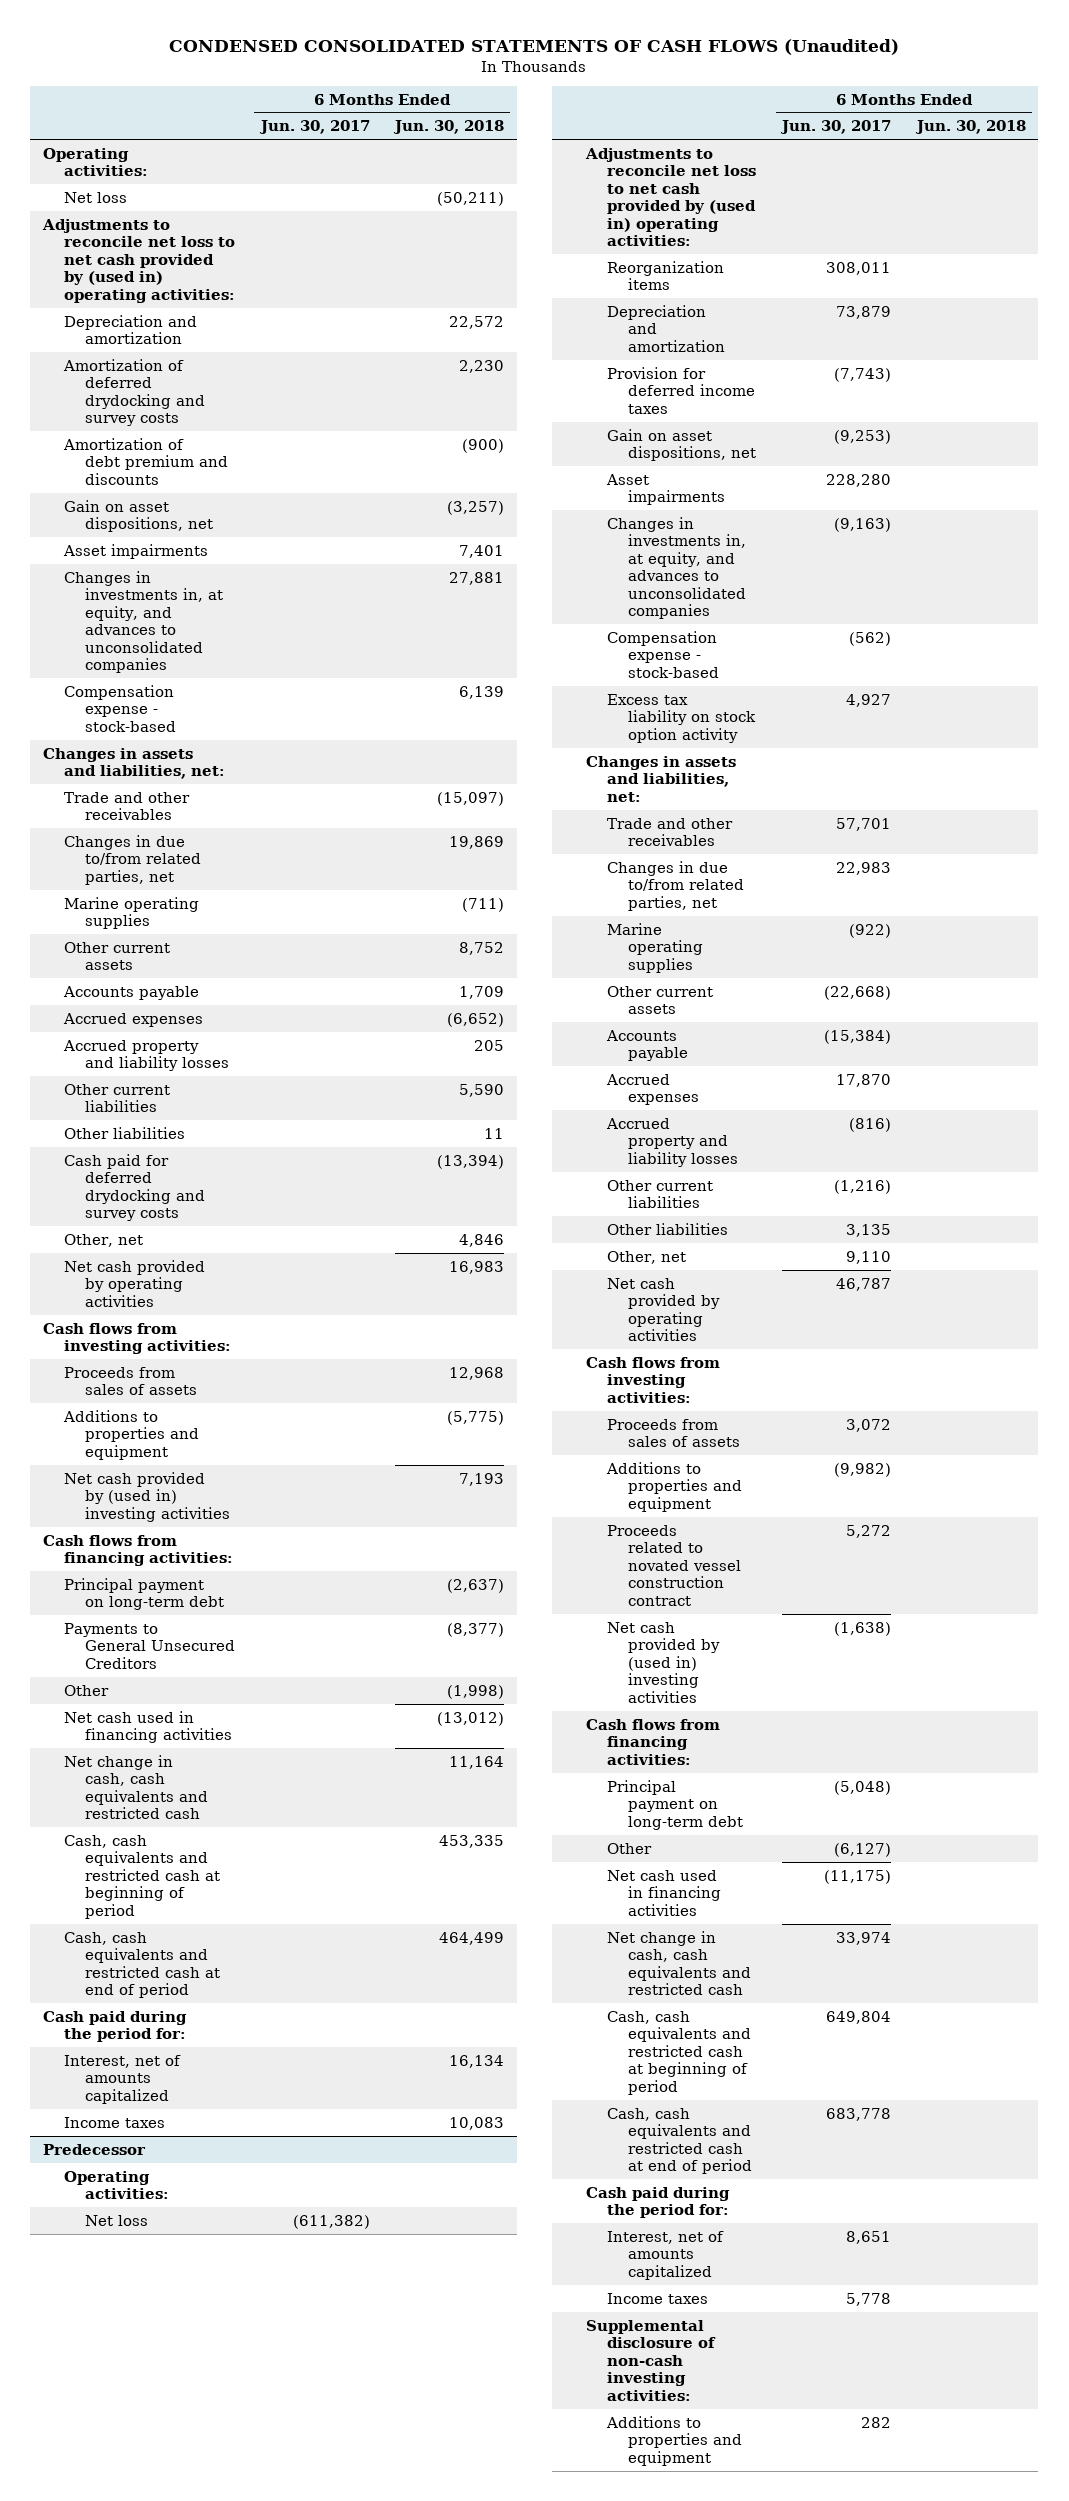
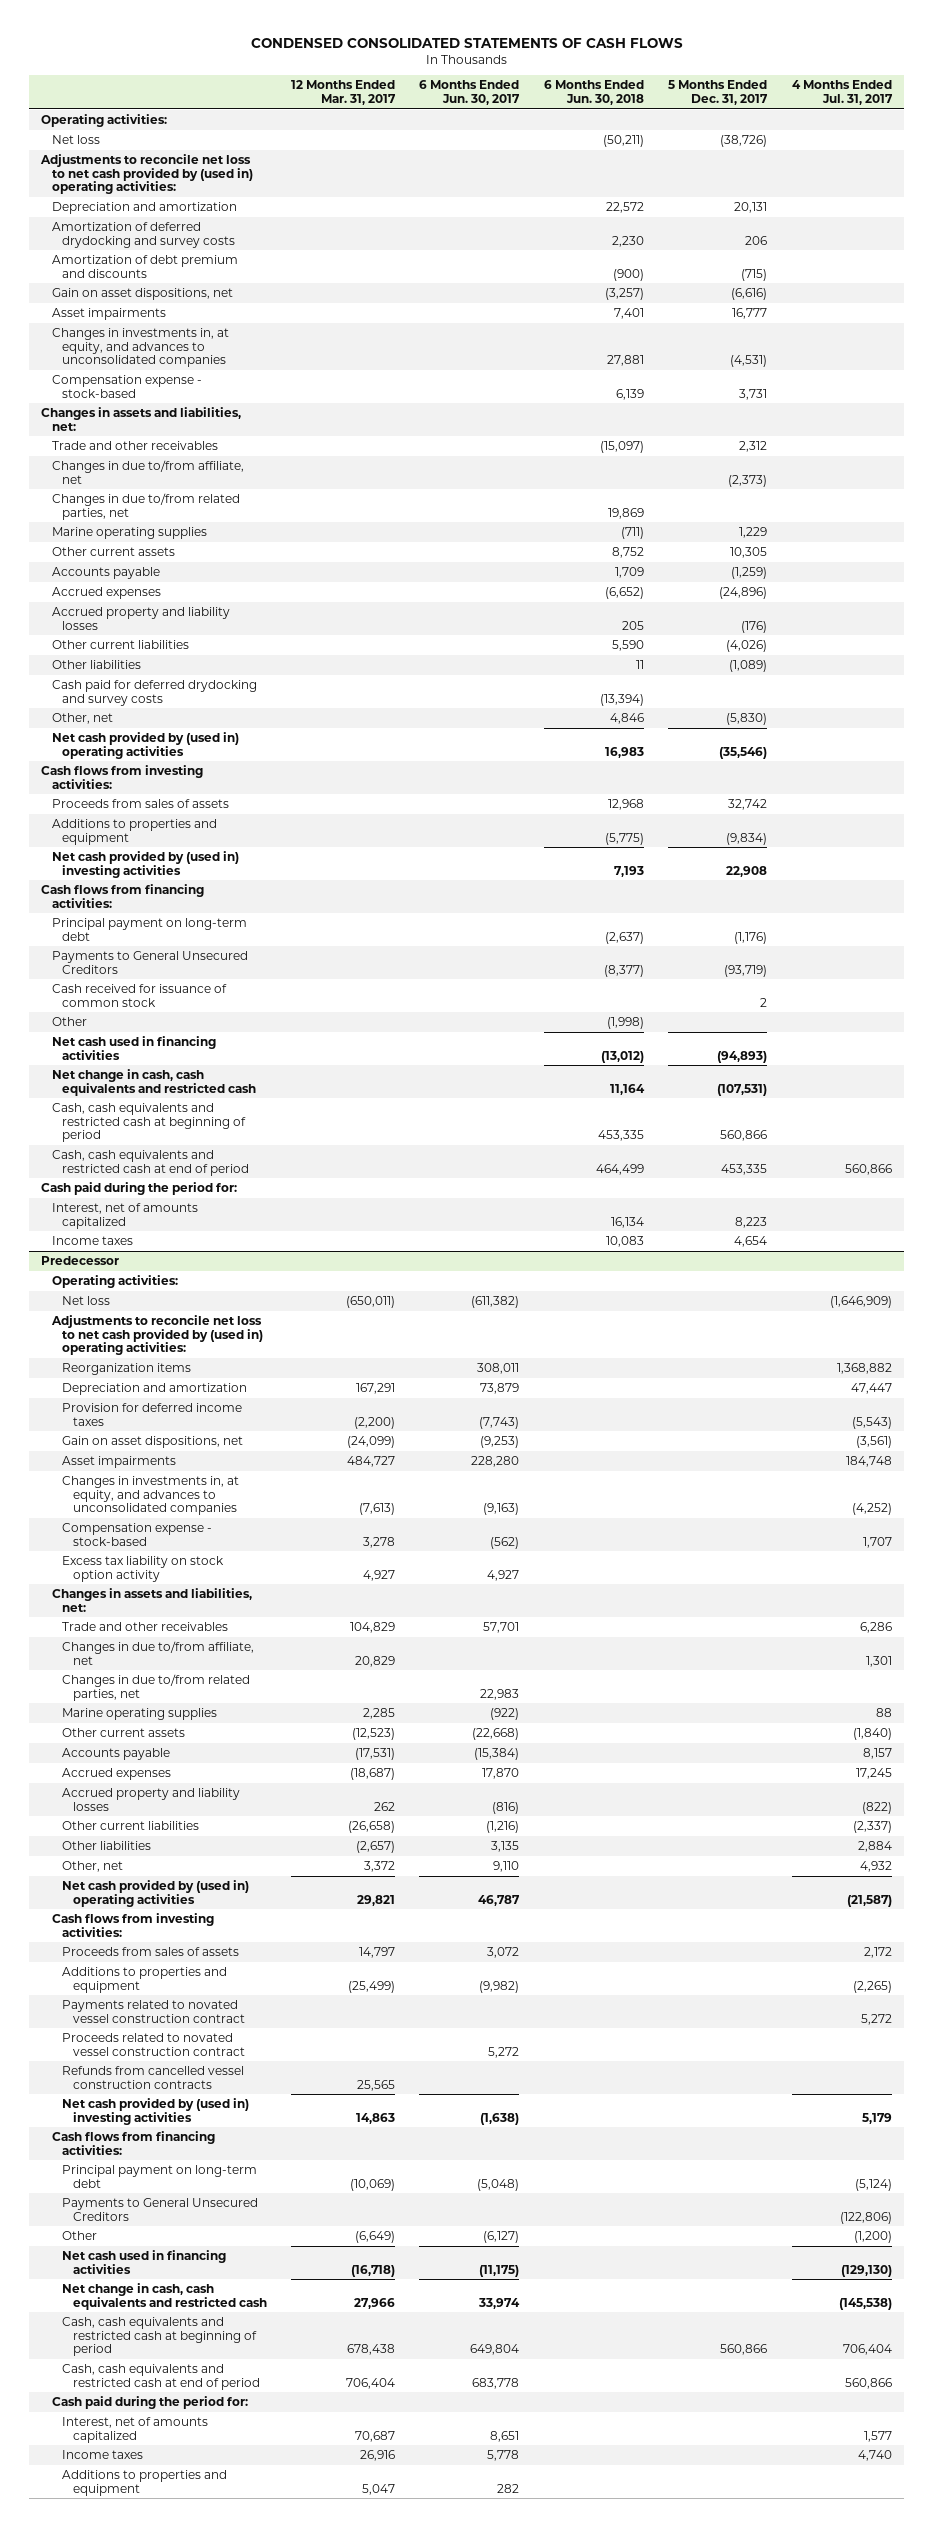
[169,39,900,56] CONDENSED CONSOLIDATED STATEMENTS OF CASH FLOWS (Unaudited) -> [250,37,683,48] CONDENSED CONSOLIDATED STATEMENTS OF CASH FLOWS
none -> [291,80,397,106] 12 Months Ended Mar. 31, 2017
none -> [668,80,769,106] 5 Months Ended Dec. 31, 2017
none -> [791,80,893,106] 4 Months Ended Jul. 31, 2017
none -> [51,460,244,484] Changes in due to/from affiliate, net
[64,1259,206,1307] Net cash provided by operating activities -> [51,732,239,759] Net cash provided by (used in) operating activities
none -> [51,984,227,1007] Cash received for issuance of common stock
none -> [62,1641,255,1665] Changes in due to/from affiliate, net
[607,1277,721,1342] Net cash provided by operating activities -> [62,1880,250,1907] Net cash provided by (used in) operating activities
none -> [62,2000,245,2023] Payments related to novated vessel construction contract
none -> [62,2066,245,2089] Refunds from cancelled vessel construction contracts
none -> [62,2198,259,2221] Payments to General Unsecured Creditors
[586,2319,717,2401] Supplemental disclosure of non-cash investing activities: -> none

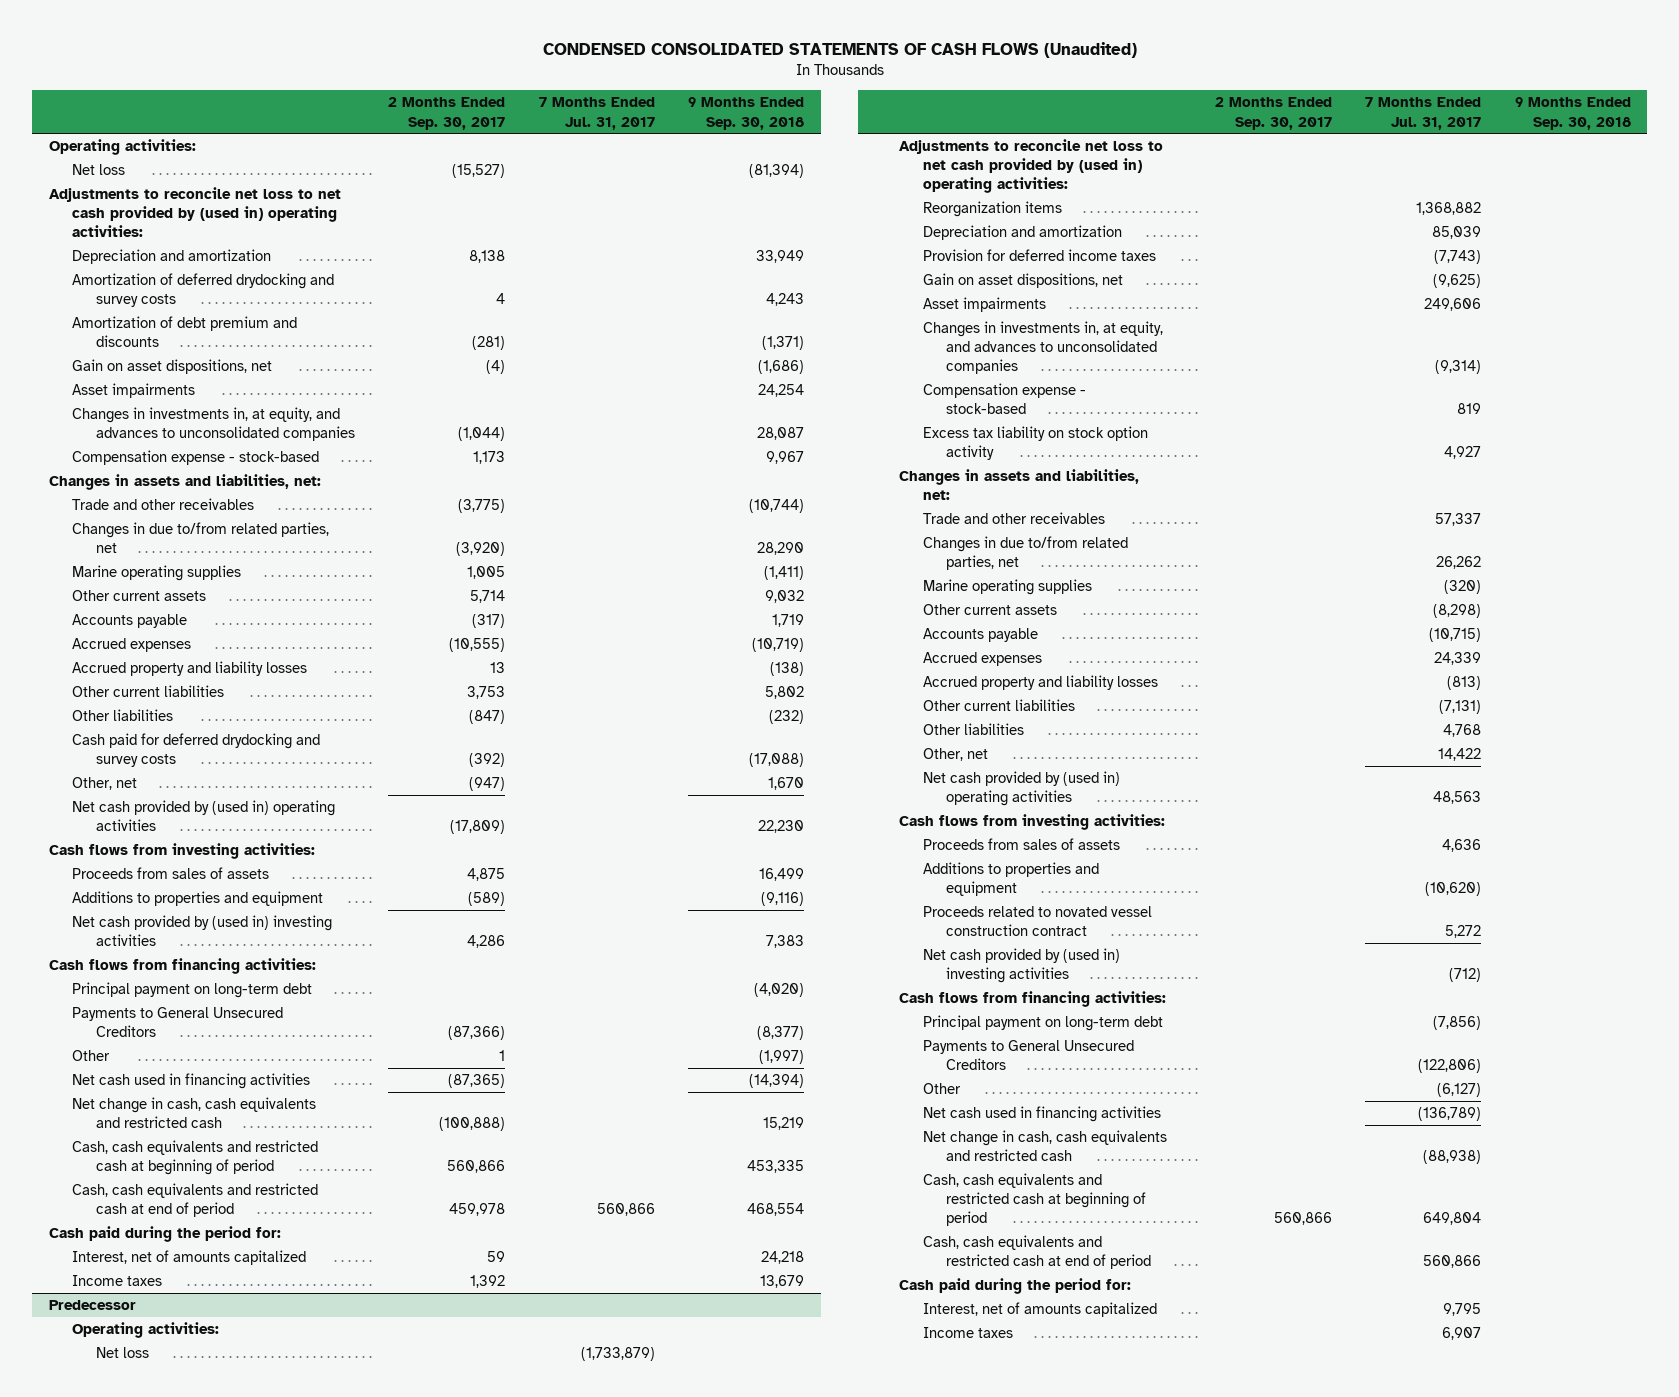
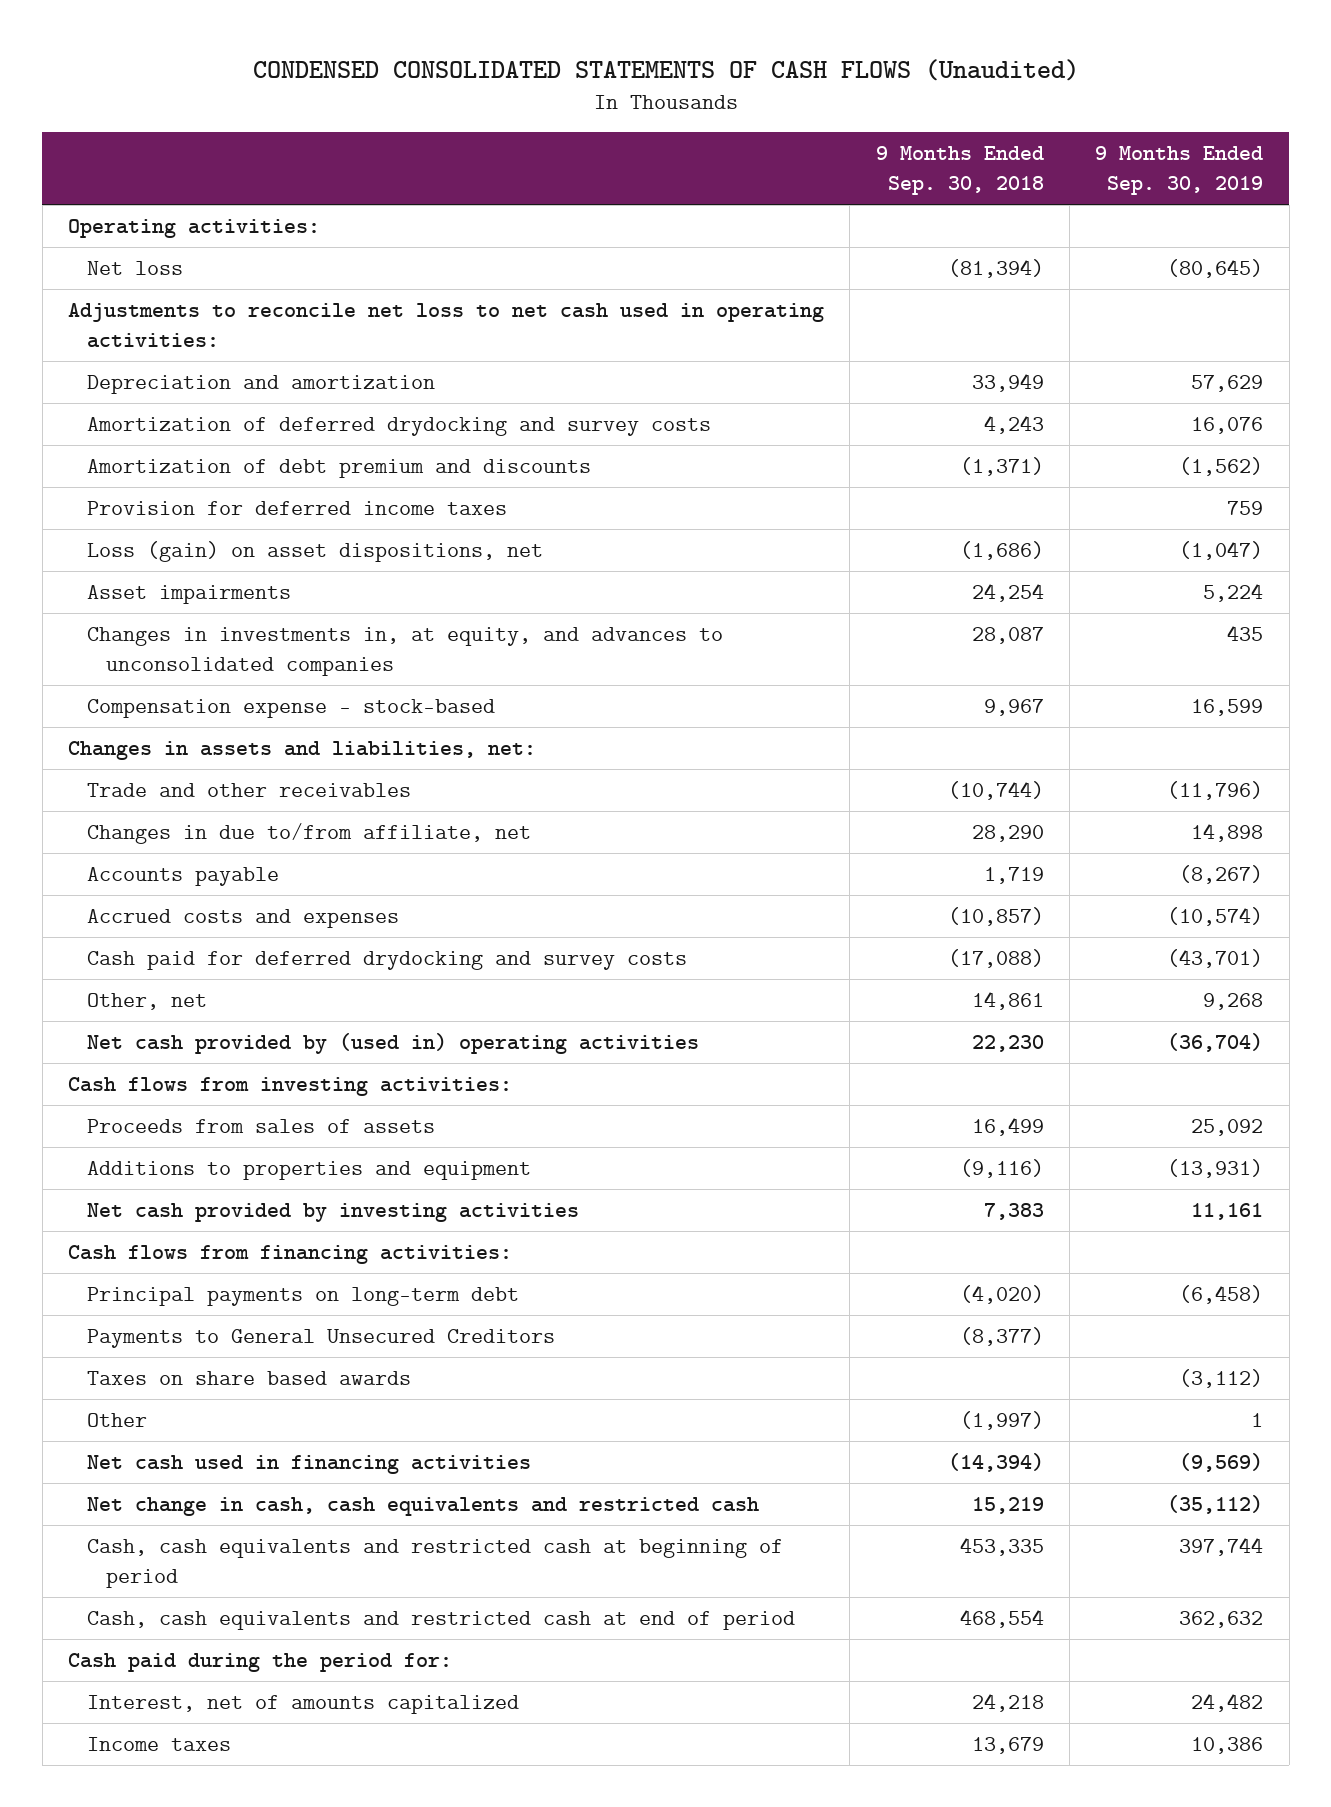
[388,97,506,130] 2 Months Ended Sep. 30, 2017 -> none
[538,97,655,130] 7 Months Ended Jul. 31, 2017 -> none
none -> [1095,146,1264,196] 9 Months Ended Sep. 30, 2019
[48,186,341,238] Adjustments to reconcile net loss to net cash provided by (used in) operating activities: -> [67,303,824,348] Adjustments to reconcile net loss to net cash used in operating activities:
none -> [86,501,507,516] Provision for deferred income taxes
[72,358,273,374] Gain on asset dispositions, net -> [86,541,543,563] Loss (gain) on asset dispositions, net
[72,564,242,581] Marine operating supplies -> none
[72,589,207,601] Other current assets -> none
[72,521,330,554] Changes in due to/from related parties, net -> [86,823,531,845] Changes in due to/from affiliate, net
[72,660,308,676] Accrued property and liability losses -> none
[72,684,225,697] Other current liabilities -> none
[72,708,174,721] Other liabilities -> none
[72,637,192,652] Accrued expenses -> [86,909,399,929] Accrued costs and expenses
[752,637,805,652] (10,719) -> [947,907,1044,927] (10,857)
[768,776,805,790] 1,670 -> [971,991,1044,1011] 14,861
[72,914,333,947] Net cash provided by (used in) investing activities -> [86,1203,579,1223] Net cash provided by investing activities
[72,981,313,998] Principal payment on long-term debt -> [86,1287,519,1307] Principal payments on long-term debt
none -> [86,1371,411,1386] Taxes on share based awards
[48,1299,136,1310] Predecessor -> none
[72,1321,220,1338] Operating activities: -> none
[96,1346,150,1358] Net loss -> none
[898,138,1163,194] Adjustments to reconcile net loss to net cash provided by (used in) operating activities: -> none
[922,200,1062,217] Reorganization items -> none
[922,224,1122,240] Depreciation and amortization -> none
[922,248,1156,261] Provision for deferred income taxes -> none
[922,272,1123,288] Gain on asset dispositions, net -> none
[922,296,1046,312] Asset impairments -> none
[922,320,1163,375] Changes in investments in, at equity, and advances to unconsolidated companies -> none
[922,382,1086,415] Compensation expense - stock-based -> none
[922,425,1148,461] Excess tax liability on stock option activity -> none
[898,468,1139,501] Changes in assets and liabilities, net: -> none
[922,511,1105,524] Trade and other receivables -> none
[922,535,1128,571] Changes in due to/from related parties, net -> none
[922,578,1092,595] Marine operating supplies -> none
[922,603,1057,615] Other current assets -> none
[922,627,1038,642] Accounts payable -> none
[922,651,1042,666] Accrued expenses -> none
[922,674,1158,690] Accrued property and liability losses -> none
[922,698,1075,711] Other current liabilities -> none
[922,722,1024,735] Other liabilities -> none
[922,747,988,761] Other, net -> none
[922,770,1120,807] Net cash provided by (used in) operating activities -> none
[898,813,1165,830] Cash flows from investing activities: -> none
[922,837,1120,850] Proceeds from sales of assets -> none
[922,861,1099,897] Additions to properties and equipment -> none
[922,905,1152,937] Proceeds related to novated vessel construction contract -> none
[922,947,1120,984] Net cash provided by (used in) investing activities -> none
[898,990,1166,1007] Cash flows from financing activities: -> none
[922,1014,1163,1031] Principal payment on long-term debt -> none
[922,1039,1134,1071] Payments to General Unsecured Creditors -> none
[922,1082,961,1094] Other -> none
[922,1105,1161,1122] Net cash used in financing activities -> none
[922,1129,1167,1162] Net change in cash, cash equivalents and restricted cash -> none
[922,1172,1147,1227] Cash, cash equivalents and restricted cash at beginning of period -> none
[922,1234,1152,1270] Cash, cash equivalents and restricted cash at end of period -> none
[898,1277,1131,1294] Cash paid during the period for: -> none
[922,1301,1157,1317] Interest, net of amounts capitalized -> none
[922,1326,1013,1338] Income taxes -> none

